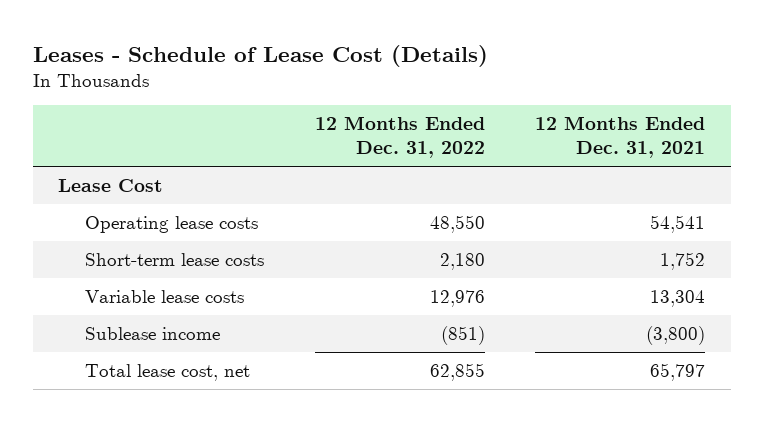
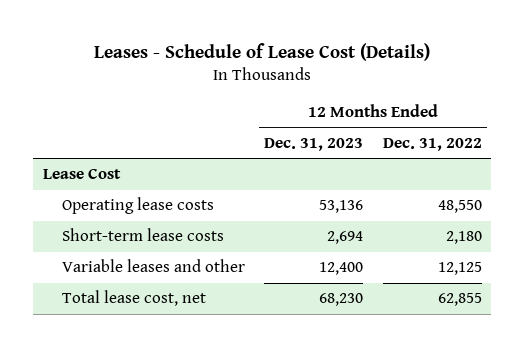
[535,116,706,158] 12 Months Ended Dec. 31, 2021 -> none
none -> [264,137,364,151] Dec. 31, 2023
[84,289,244,303] Variable lease costs -> none
[84,326,220,340] Sublease income -> none
none -> [61,259,245,273] Variable leases and other

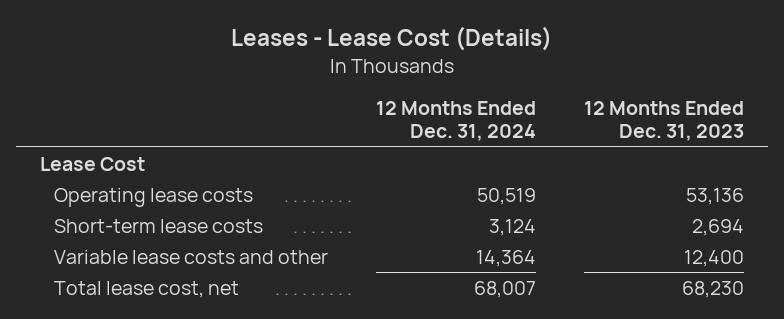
[94,43,431,62] Leases - Schedule of Lease Cost (Details) -> [230,26,552,52] Leases - Lease Cost (Details)
[382,137,482,151] Dec. 31, 2022 -> none
none -> [375,100,536,141] 12 Months Ended Dec. 31, 2024
[61,259,245,273] Variable leases and other -> [54,249,329,264] Variable lease costs and other

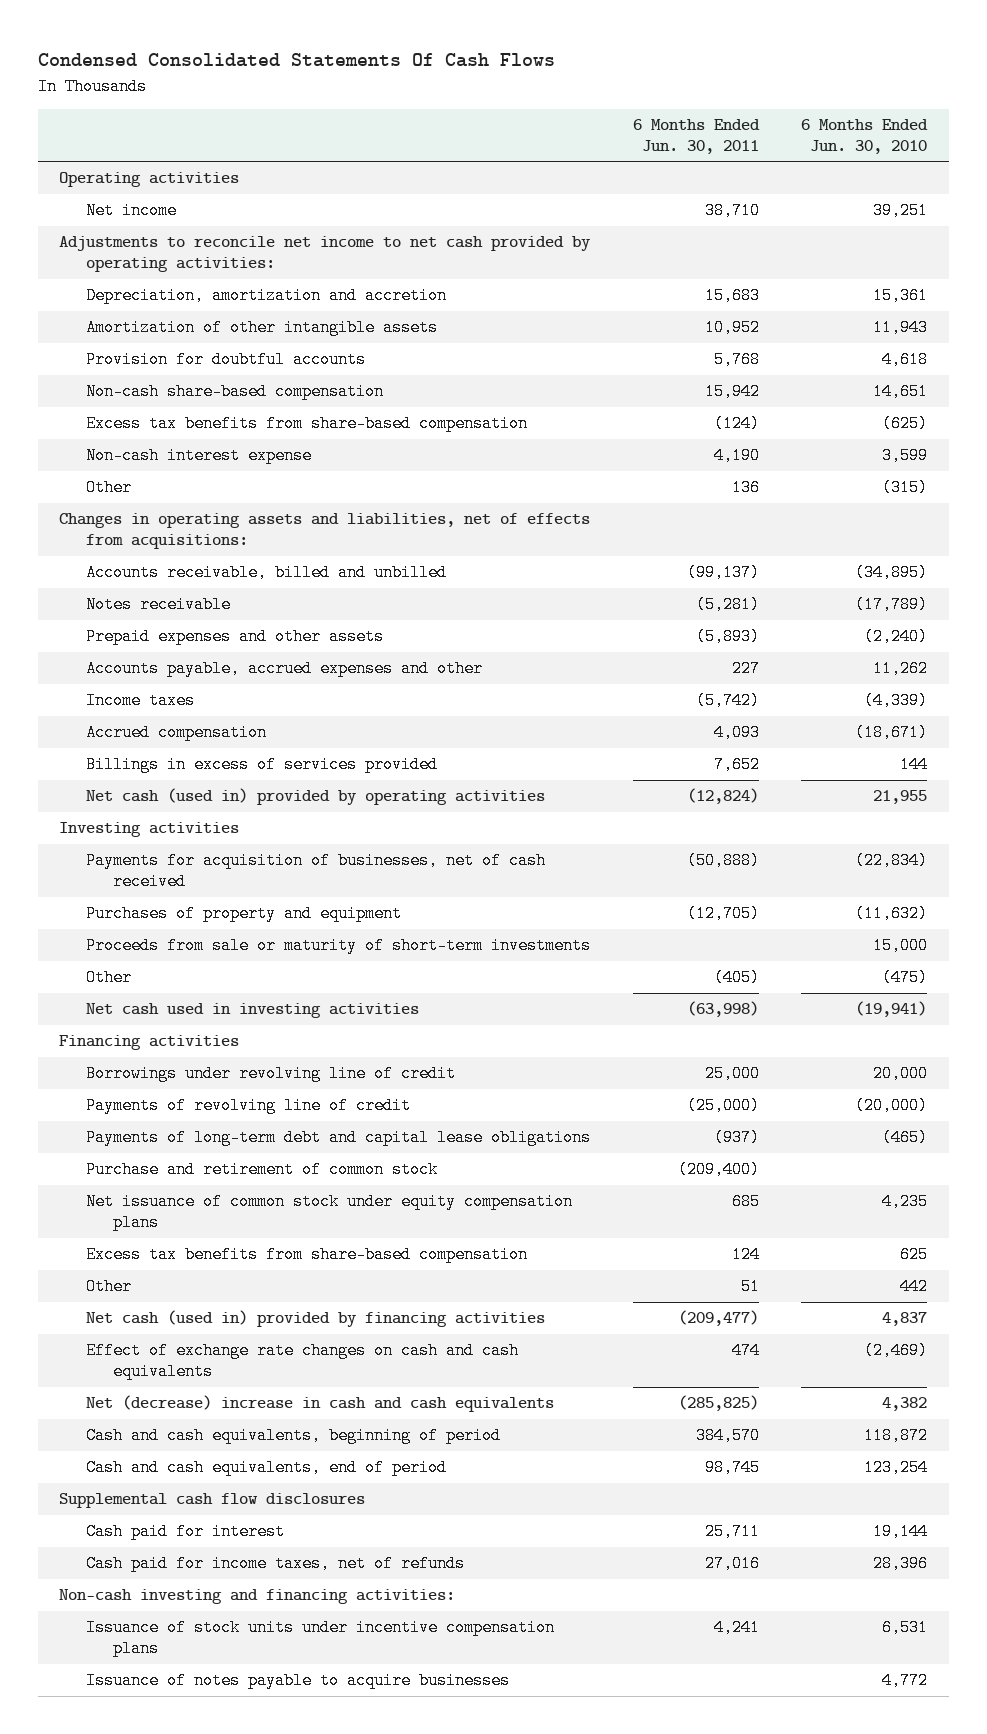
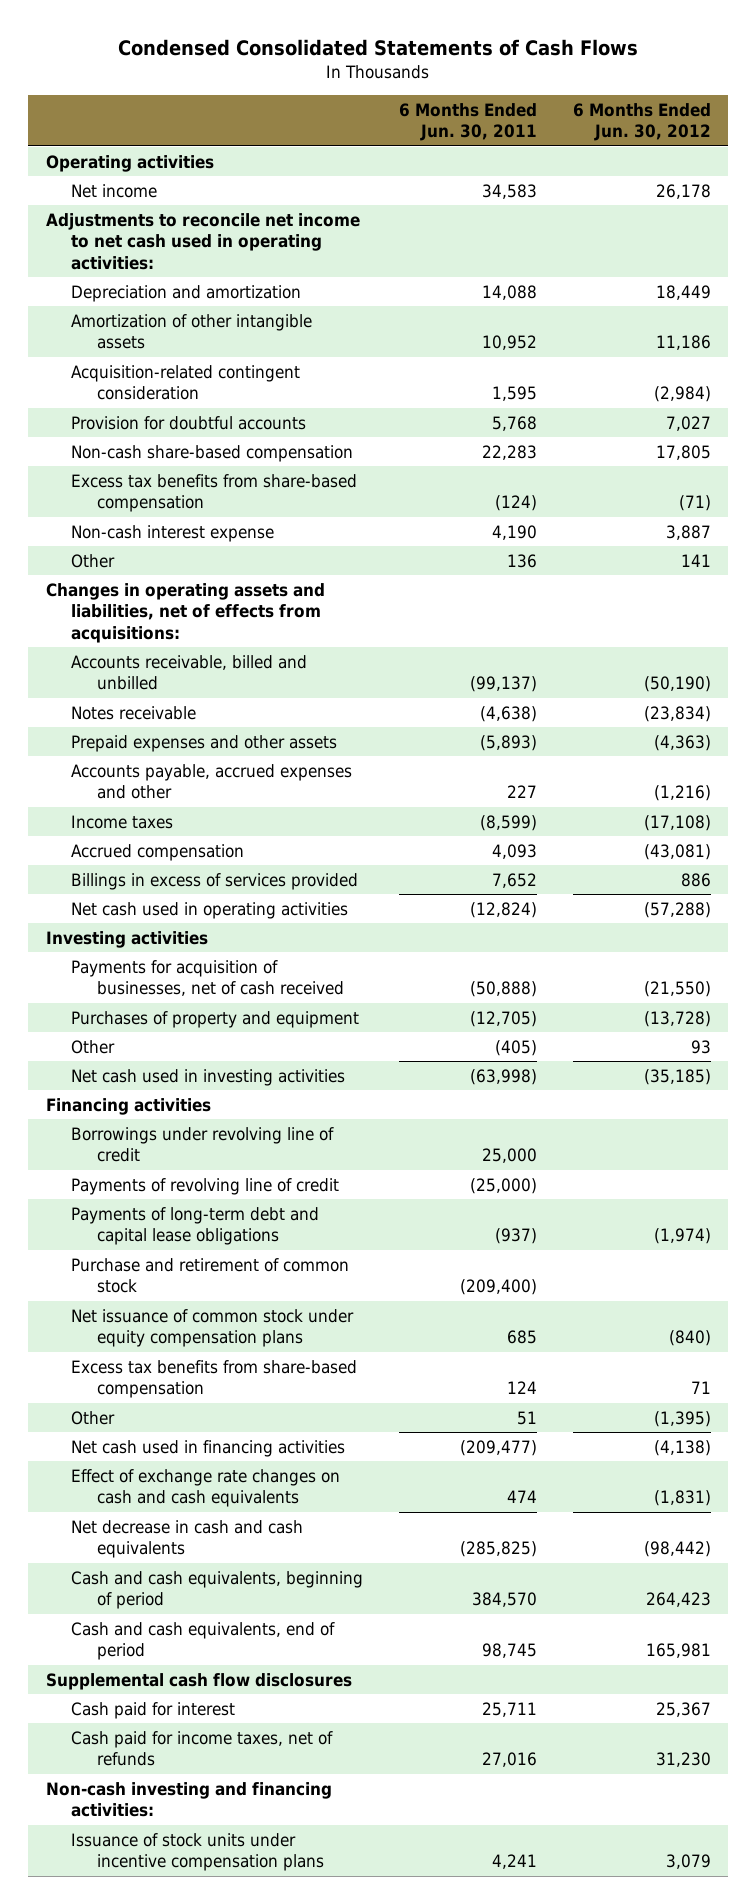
[38,53,556,68] Condensed Consolidated Statements Of Cash Flows -> [118,38,639,56] Condensed Consolidated Statements of Cash Flows
[801,118,929,155] 6 Months Ended Jun. 30, 2010 -> none
none -> [572,102,711,142] 6 Months Ended Jun. 30, 2012
[704,202,760,220] 38,710 -> [481,183,537,199] 34,583
[59,236,592,273] Adjustments to reconcile net income to net cash provided by operating activities: -> [45,212,360,271] Adjustments to reconcile net income to net cash used in operating activities:
[86,287,448,305] Depreciation, amortization and accretion -> [71,284,302,302] Depreciation and amortization
[704,287,760,305] 15,683 -> [481,284,537,300] 14,088
none -> [71,364,301,401] Acquisition-related contingent consideration
[704,383,760,401] 15,942 -> [481,444,537,460] 22,283
[695,596,760,614] (5,281) -> [479,705,537,722] (4,638)
[695,692,760,710] (5,742) -> [479,814,537,831] (8,599)
[86,788,546,806] Net cash (used in) provided by operating activities -> [71,901,349,919] Net cash used in operating activities
[86,937,592,955] Proceeds from sale or maturity of short-term investments -> none
[86,1310,546,1328] Net cash (used in) provided by financing activities -> [71,1439,346,1457] Net cash used in financing activities
[86,1395,555,1413] Net (decrease) increase in cash and cash equivalents -> [71,1519,304,1559] Net decrease in cash and cash equivalents
[86,1672,511,1690] Issuance of notes payable to acquire businesses -> none

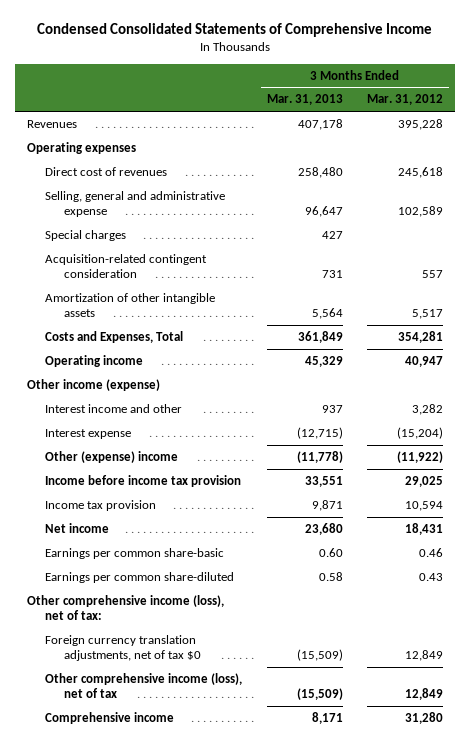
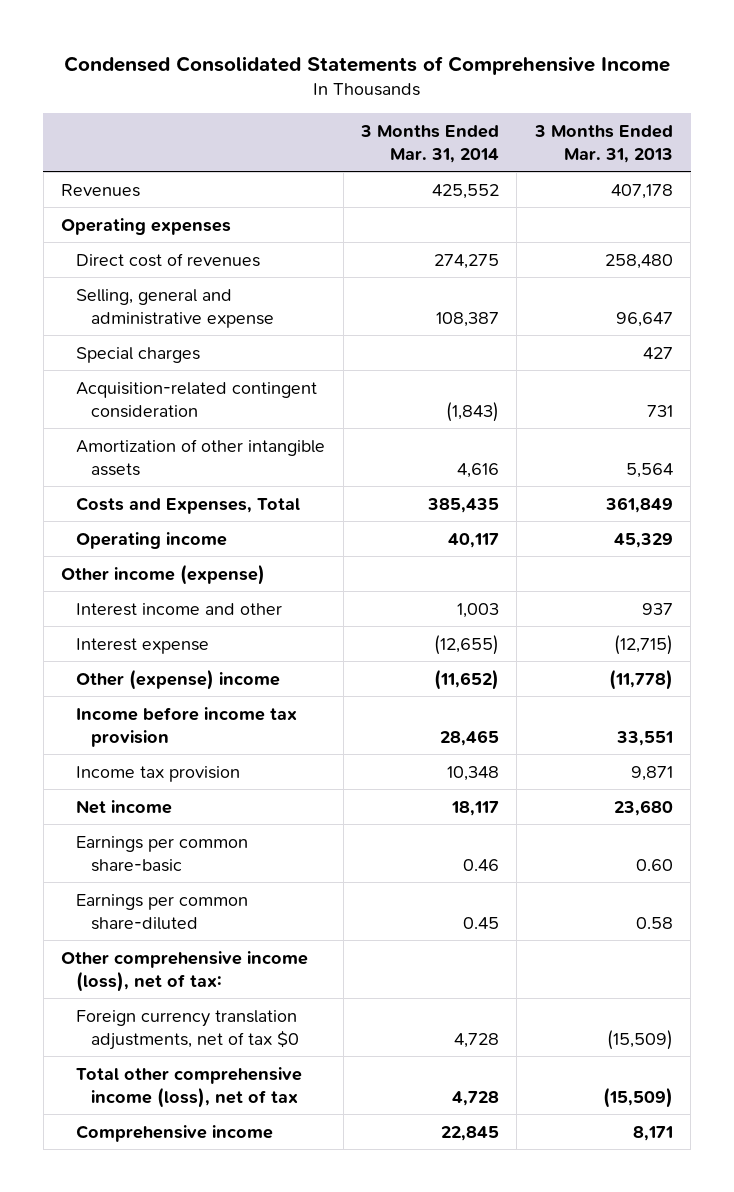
[366,94,443,106] Mar. 31, 2012 -> none
none -> [360,124,500,163] 3 Months Ended Mar. 31, 2014
[45,672,243,698] Other comprehensive income (loss), net of tax -> [76,1066,303,1108] Total other comprehensive income (loss), net of tax

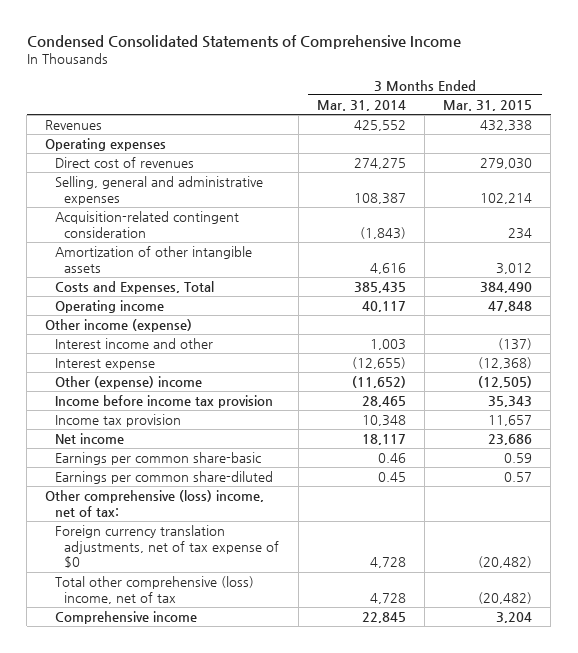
[533,124,673,163] 3 Months Ended Mar. 31, 2013 -> none
none -> [443,99,533,111] Mar. 31, 2015
[76,346,201,363] Special charges -> none
[76,288,275,328] Selling, general and administrative expense -> [54,176,263,205] Selling, general and administrative expenses
[61,950,309,992] Other comprehensive income (loss), net of tax: -> [45,490,265,517] Other comprehensive (loss) income, net of tax:
[76,1009,300,1050] Foreign currency translation adjustments, net of tax $0 -> [54,525,280,569] Foreign currency translation adjustments, net of tax expense of $0
[76,1066,303,1108] Total other comprehensive income (loss), net of tax -> [54,576,254,604] Total other comprehensive (loss) income, net of tax

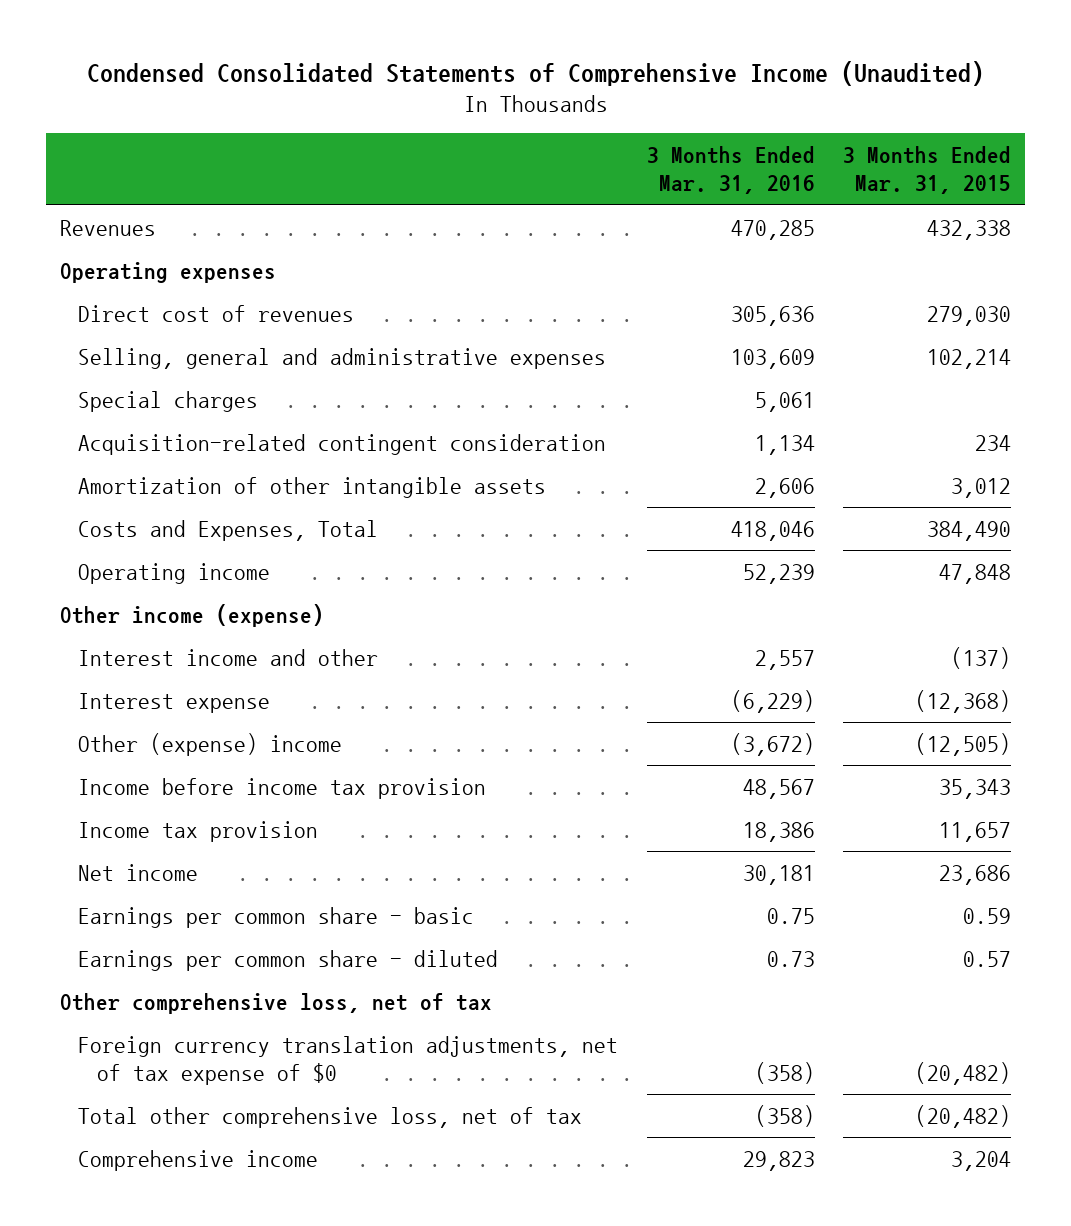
[26,35,461,50] Condensed Consolidated Statements of Comprehensive Income -> [86,60,984,86] Condensed Consolidated Statements of Comprehensive Income (Unaudited)
[316,99,406,111] Mar. 31, 2014 -> none
none -> [646,146,815,194] 3 Months Ended Mar. 31, 2016
none -> [78,390,259,412] Special charges
[54,452,261,466] Earnings per common share-basic -> [78,906,475,928] Earnings per common share - basic
[54,471,273,485] Earnings per common share-diluted -> [78,949,499,971] Earnings per common share - diluted
[45,490,265,517] Other comprehensive (loss) income, net of tax: -> [60,992,493,1014] Other comprehensive loss, net of tax
[54,576,254,604] Total other comprehensive (loss) income, net of tax -> [78,1106,583,1128] Total other comprehensive loss, net of tax

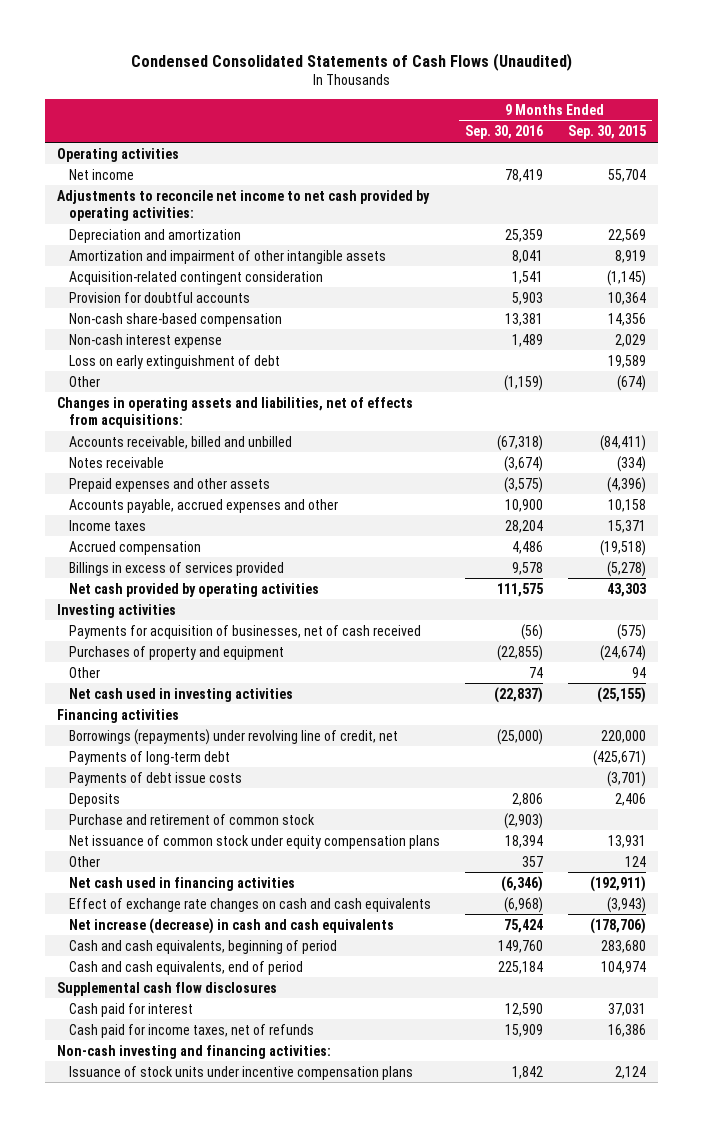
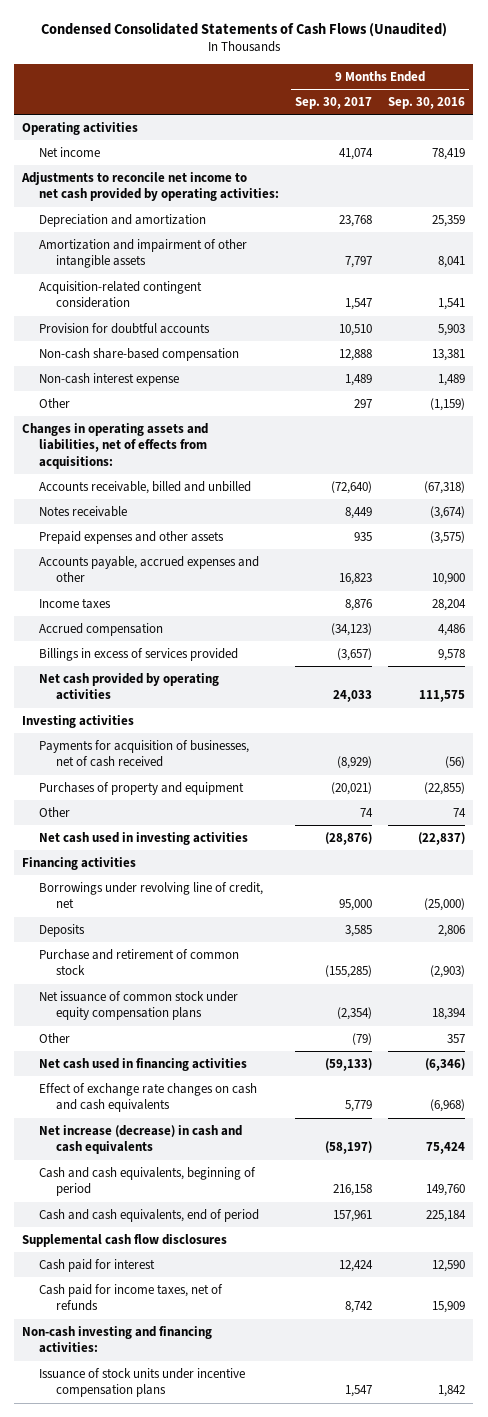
[567,125,646,140] Sep. 30, 2015 -> none
none -> [295,97,373,110] Sep. 30, 2017
[69,354,281,369] Loss on early extinguishment of debt -> none
[69,750,231,765] Payments of long-term debt -> none
[69,771,243,786] Payments of debt issue costs -> none
[69,728,399,745] Borrowings (repayments) under revolving line of credit, net -> [39,881,264,909] Borrowings under revolving line of credit, net

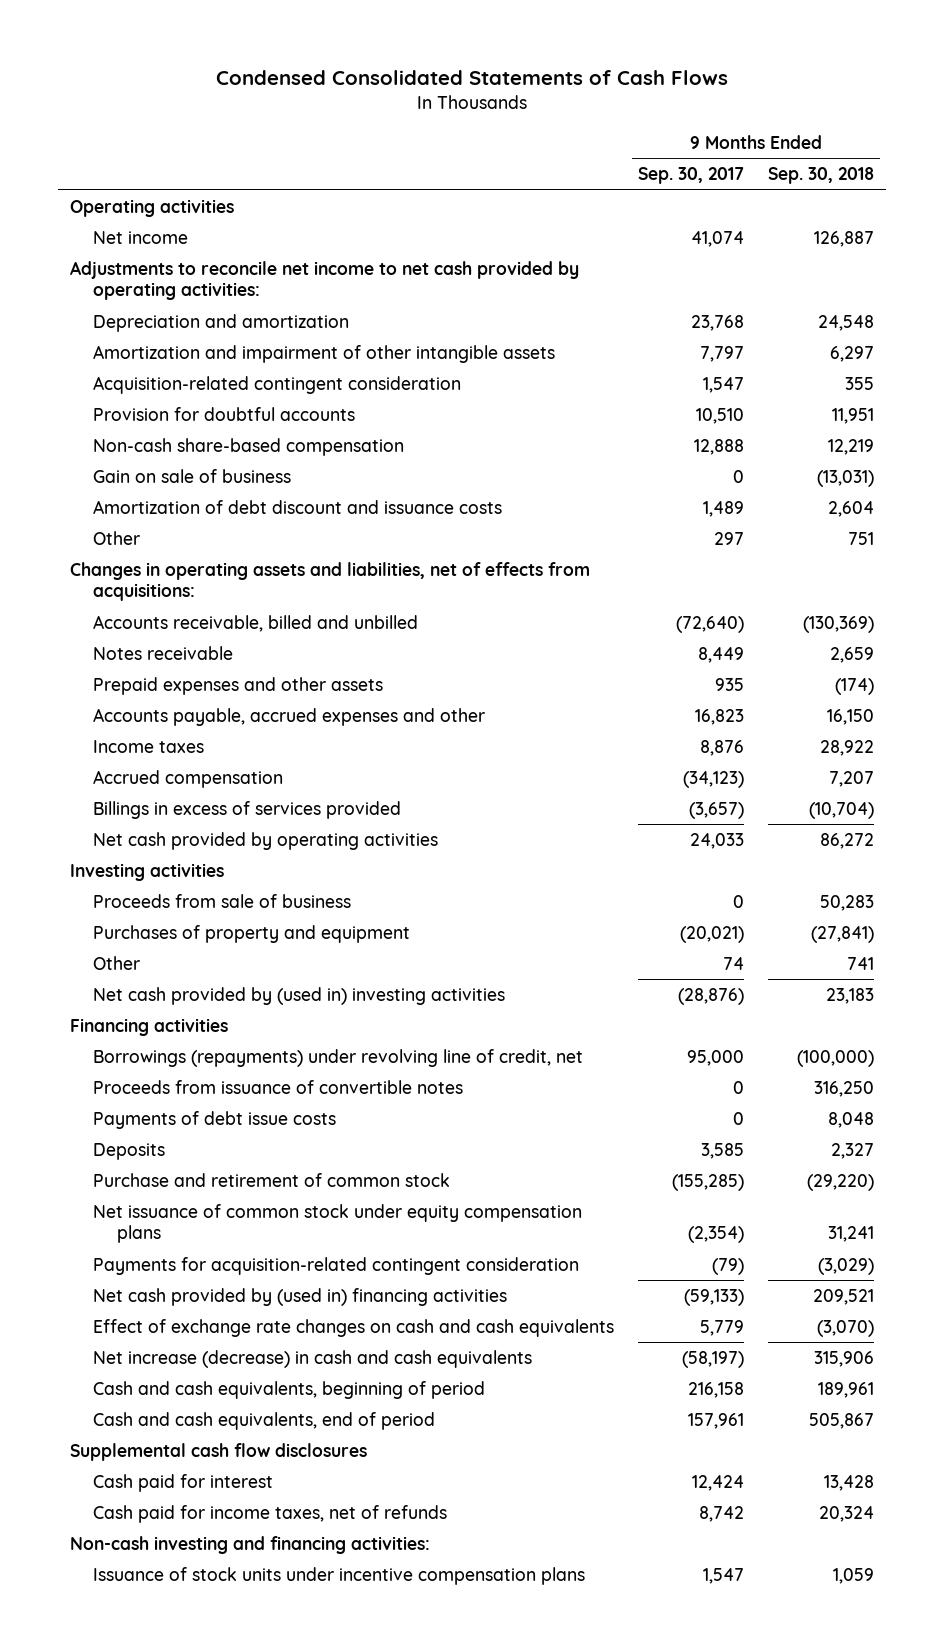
[40,22,447,38] Condensed Consolidated Statements of Cash Flows (Unaudited) -> [215,70,728,86] Condensed Consolidated Statements of Cash Flows
[388,97,466,110] Sep. 30, 2016 -> none
none -> [767,167,874,185] Sep. 30, 2018
none -> [93,469,292,484] Gain on sale of business
[39,372,180,386] Non-cash interest expense -> [93,500,503,515] Amortization of debt discount and issuance costs
[39,739,250,768] Payments for acquisition of businesses, net of cash received -> none
none -> [93,894,352,909] Proceeds from sale of business
[39,831,249,845] Net cash used in investing activities -> [93,987,506,1006] Net cash provided by (used in) investing activities
[39,881,264,909] Borrowings under revolving line of credit, net -> [93,1049,584,1068] Borrowings (repayments) under revolving line of credit, net
none -> [93,1080,464,1095] Proceeds from issuance of convertible notes
none -> [93,1111,337,1130] Payments of debt issue costs
[39,1032,71,1043] Other -> none
none -> [93,1257,580,1276] Payments for acquisition-related contingent consideration
[39,1057,248,1071] Net cash used in financing activities -> [93,1288,508,1307] Net cash provided by (used in) financing activities

